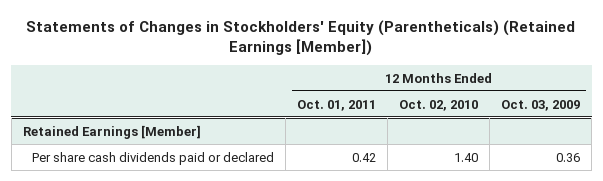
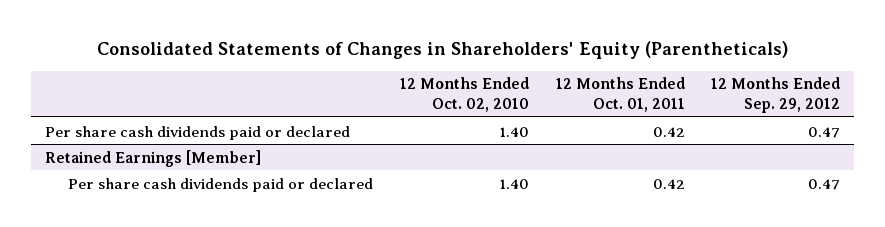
[26,19,576,56] Statements of Changes in Stockholders' Equity (Parentheticals) (Retained Earnings [Member]) -> [96,41,788,60] Consolidated Statements of Changes in Shareholders' Equity (Parentheticals)
[501,99,581,111] Oct. 03, 2009 -> none
none -> [711,77,841,114] 12 Months Ended Sep. 29, 2012
none -> [44,125,350,140] Per share cash dividends paid or declared

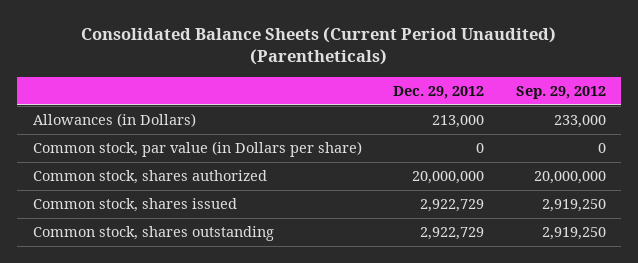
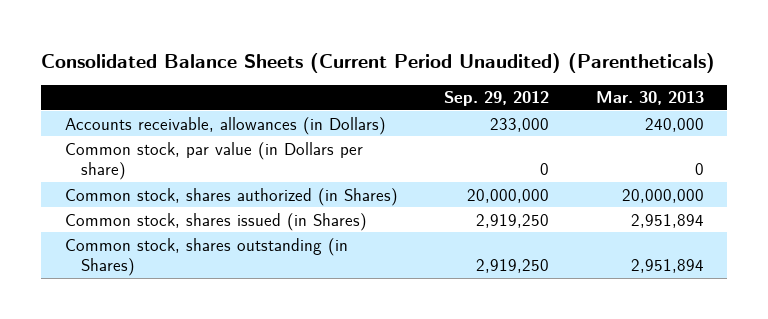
[393,85,485,99] Dec. 29, 2012 -> none
none -> [595,91,704,106] Mar. 30, 2013
[32,113,196,128] Allowances (in Dollars) -> [64,116,386,135] Accounts receivable, allowances (in Dollars)
[32,170,267,185] Common stock, shares authorized -> [64,187,398,206] Common stock, shares authorized (in Shares)
[32,198,237,213] Common stock, shares issued -> [64,212,367,231] Common stock, shares issued (in Shares)
[32,226,274,242] Common stock, shares outstanding -> [64,237,348,277] Common stock, shares outstanding (in Shares)

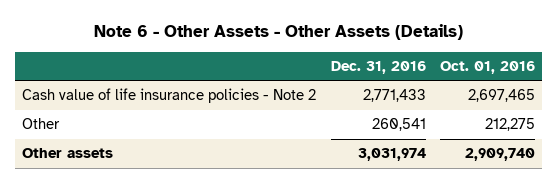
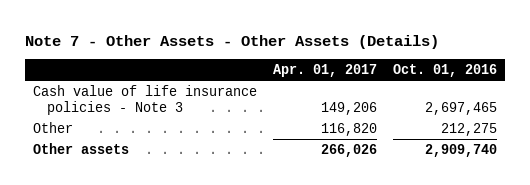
[93,24,463,41] Note 6 - Other Assets - Other Assets (Details) -> [24,34,439,49] Note 7 - Other Assets - Other Assets (Details)
[330,60,426,74] Dec. 31, 2016 -> none
none -> [273,64,378,78] Apr. 01, 2017
[22,88,317,104] Cash value of life insurance policies - Note 2 -> [32,85,257,116] Cash value of life insurance policies - Note 3

